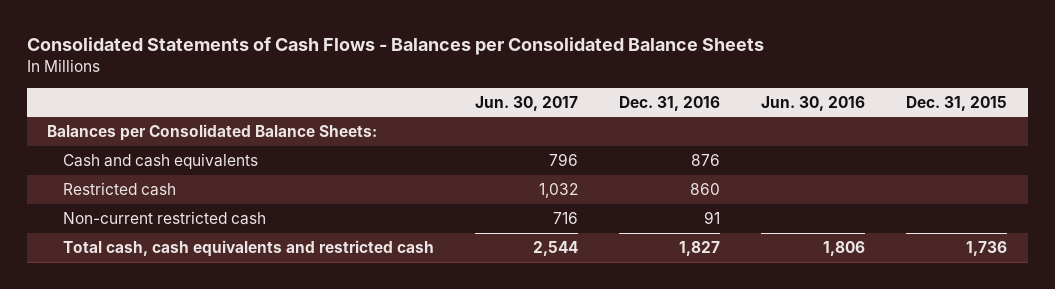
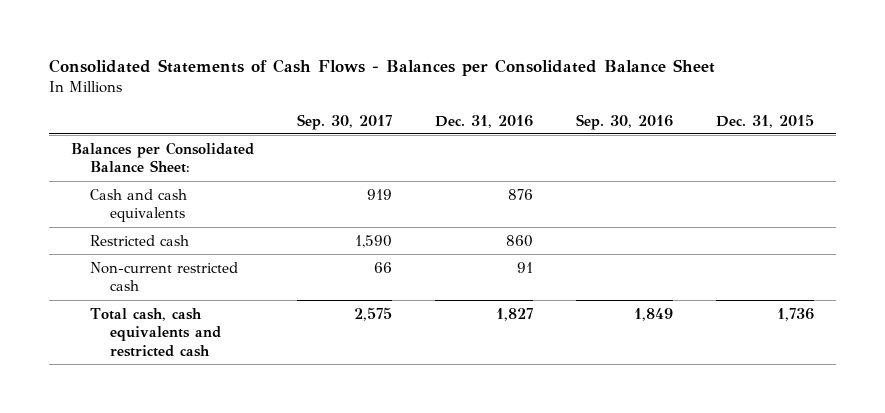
[26,37,764,56] Consolidated Statements of Cash Flows - Balances per Consolidated Balance Sheets -> [49,59,716,77] Consolidated Statements of Cash Flows - Balances per Consolidated Balance Sheet
[474,95,578,111] Jun. 30, 2017 -> none
[761,95,866,111] Jun. 30, 2016 -> none
none -> [296,113,392,130] Sep. 30, 2017
none -> [576,113,674,130] Sep. 30, 2016
[47,124,378,142] Balances per Consolidated Balance Sheets: -> [70,141,254,174] Balances per Consolidated Balance Sheet:

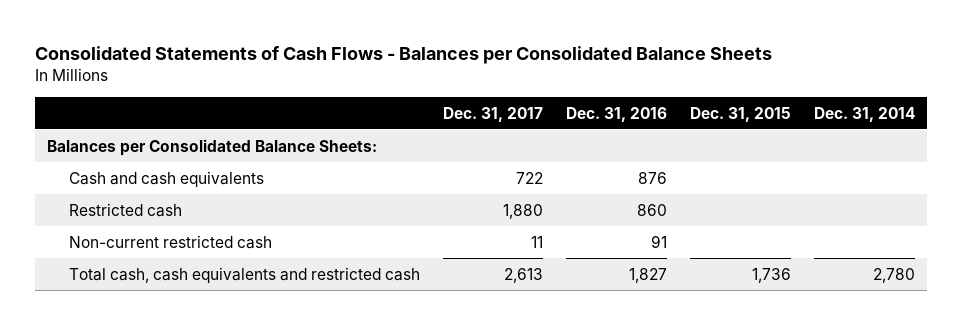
[49,59,716,77] Consolidated Statements of Cash Flows - Balances per Consolidated Balance Sheet -> [35,45,773,64] Consolidated Statements of Cash Flows - Balances per Consolidated Balance Sheets
[296,113,392,130] Sep. 30, 2017 -> none
[576,113,674,130] Sep. 30, 2016 -> none
none -> [442,106,543,122] Dec. 31, 2017
none -> [814,106,916,122] Dec. 31, 2014
[70,141,254,174] Balances per Consolidated Balance Sheet: -> [46,138,377,156] Balances per Consolidated Balance Sheets:

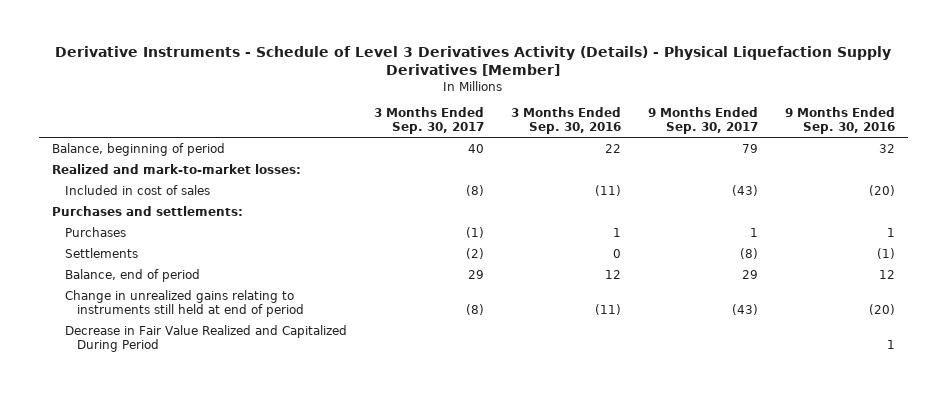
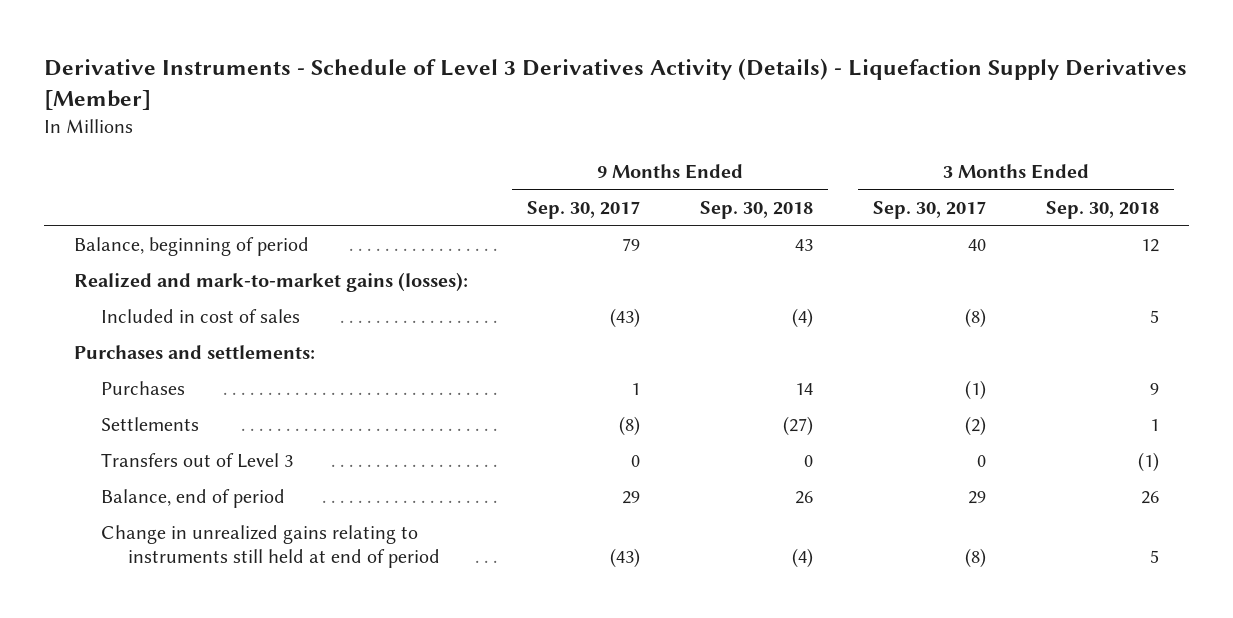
[55,45,892,76] Derivative Instruments - Schedule of Level 3 Derivatives Activity (Details) - Physical Liquefaction Supply Derivatives [Member] -> [43,57,1187,111] Derivative Instruments - Schedule of Level 3 Derivatives Activity (Details) - Liquefaction Supply Derivatives [Member]
[510,106,621,135] 3 Months Ended Sep. 30, 2016 -> none
[784,106,895,135] 9 Months Ended Sep. 30, 2016 -> none
none -> [700,200,814,219] Sep. 30, 2018
none -> [1046,200,1160,219] Sep. 30, 2018
[52,163,302,174] Realized and mark-to-market losses: -> [73,271,468,292] Realized and mark-to-market gains (losses):
none -> [100,452,293,468] Transfers out of Level 3
[64,324,347,353] Decrease in Fair Value Realized and Capitalized During Period -> none

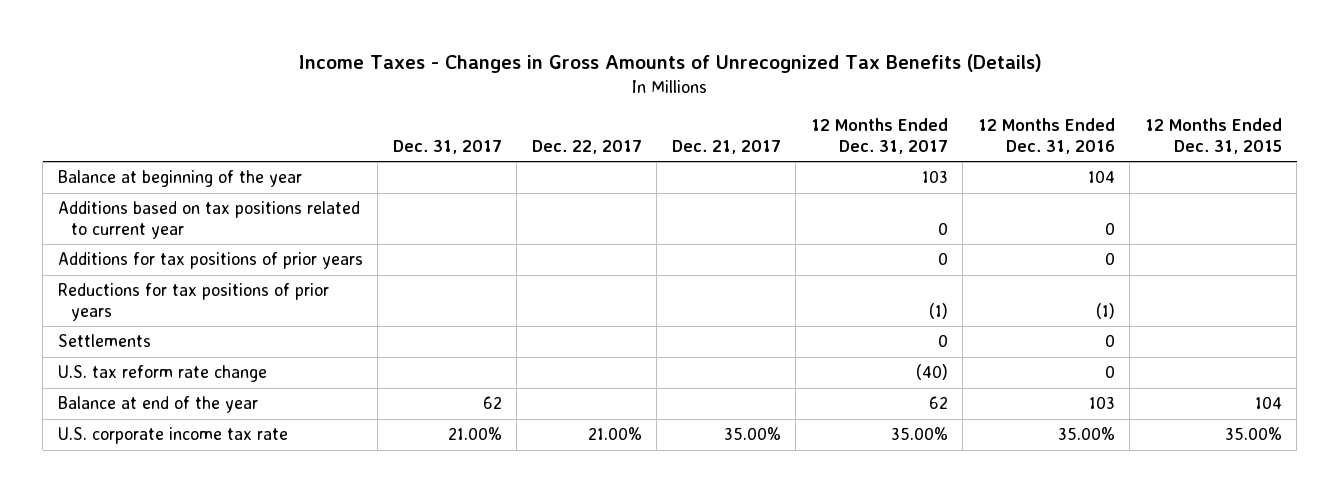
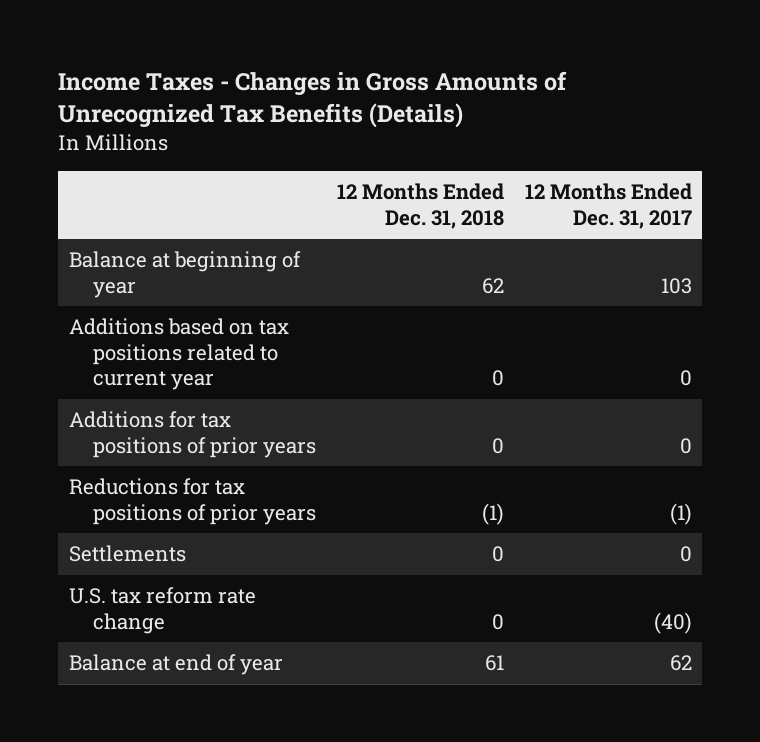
[392,139,502,154] Dec. 31, 2017 -> none
[531,139,642,154] Dec. 22, 2017 -> none
[671,139,781,154] Dec. 21, 2017 -> none
[977,118,1115,154] 12 Months Ended Dec. 31, 2016 -> none
[1144,118,1282,154] 12 Months Ended Dec. 31, 2015 -> none
none -> [337,183,505,229] 12 Months Ended Dec. 31, 2018
[57,170,302,188] Balance at beginning of the year -> [68,251,301,298] Balance at beginning of year
[57,427,288,445] U.S. corporate income tax rate -> none
[57,396,258,414] Balance at end of the year -> [68,654,283,676] Balance at end of year

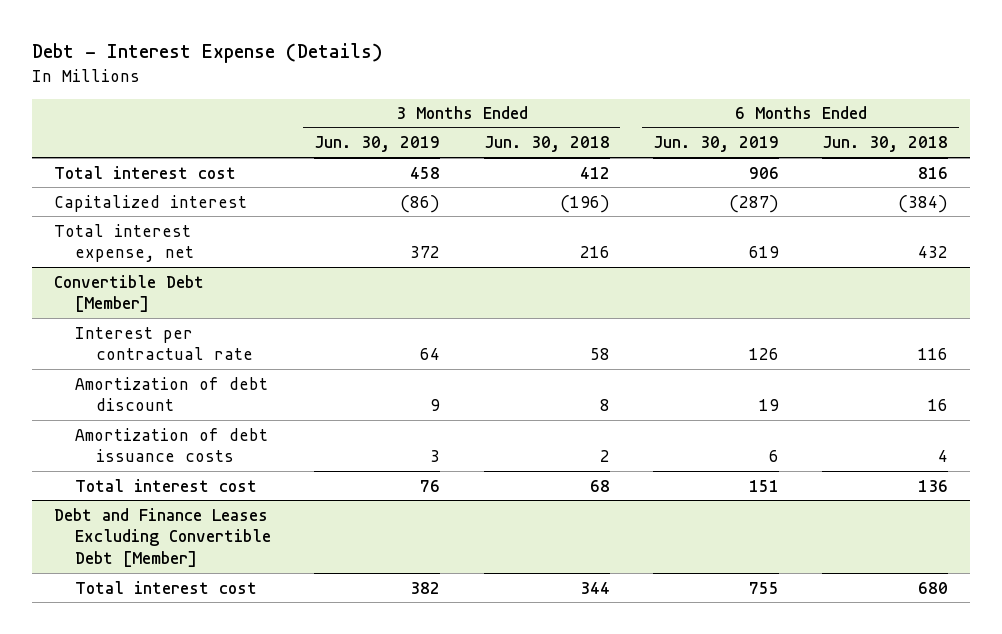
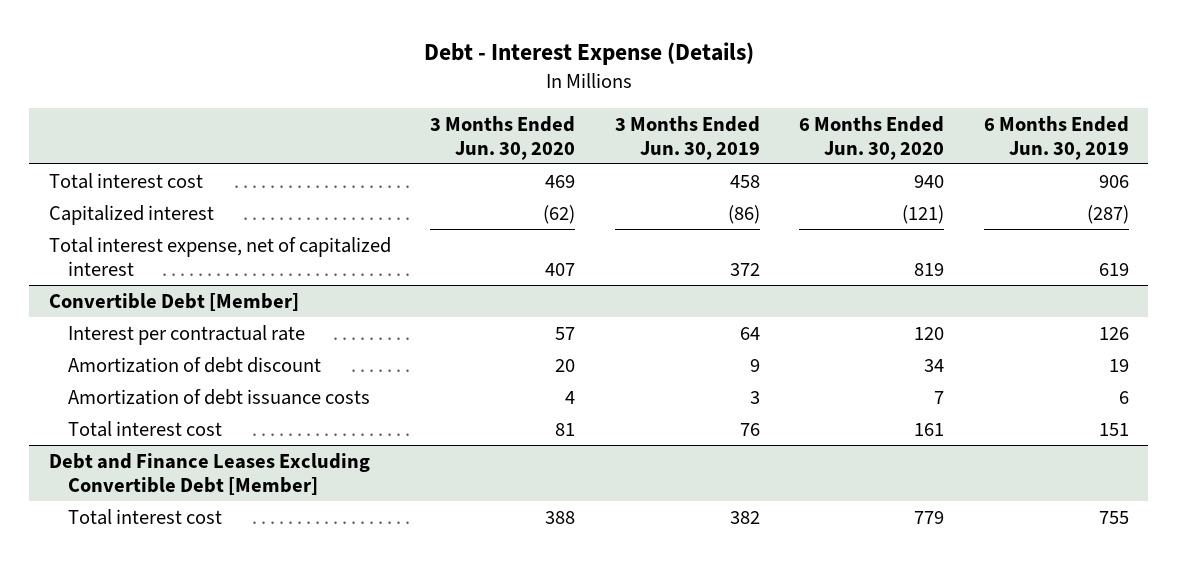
[483,136,610,153] Jun. 30, 2018 -> none
[822,136,949,153] Jun. 30, 2018 -> none
none -> [430,115,576,160] 3 Months Ended Jun. 30, 2020
none -> [799,115,945,160] 6 Months Ended Jun. 30, 2020
[53,223,194,263] Total interest expense, net -> [48,236,391,276] Total interest expense, net of capitalized interest

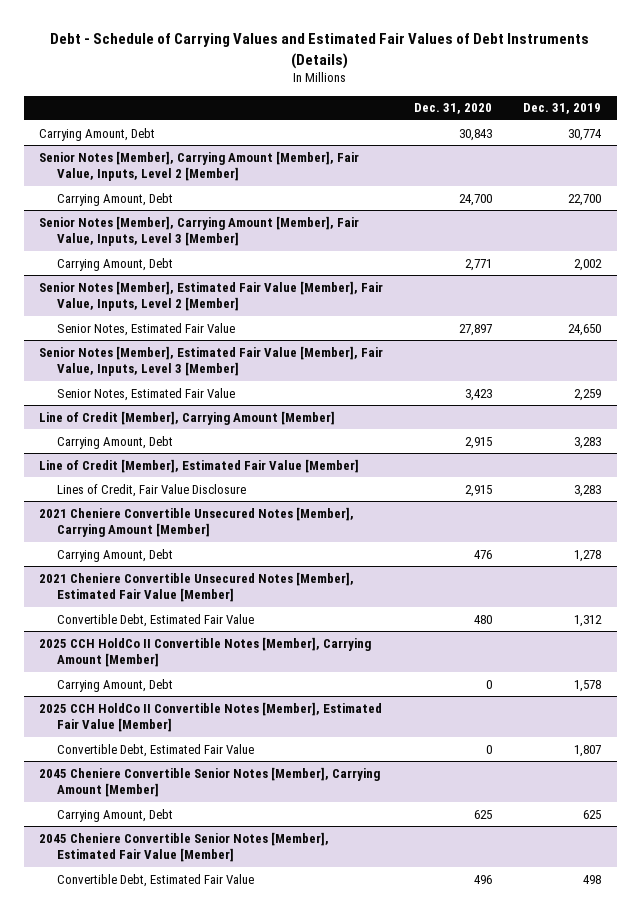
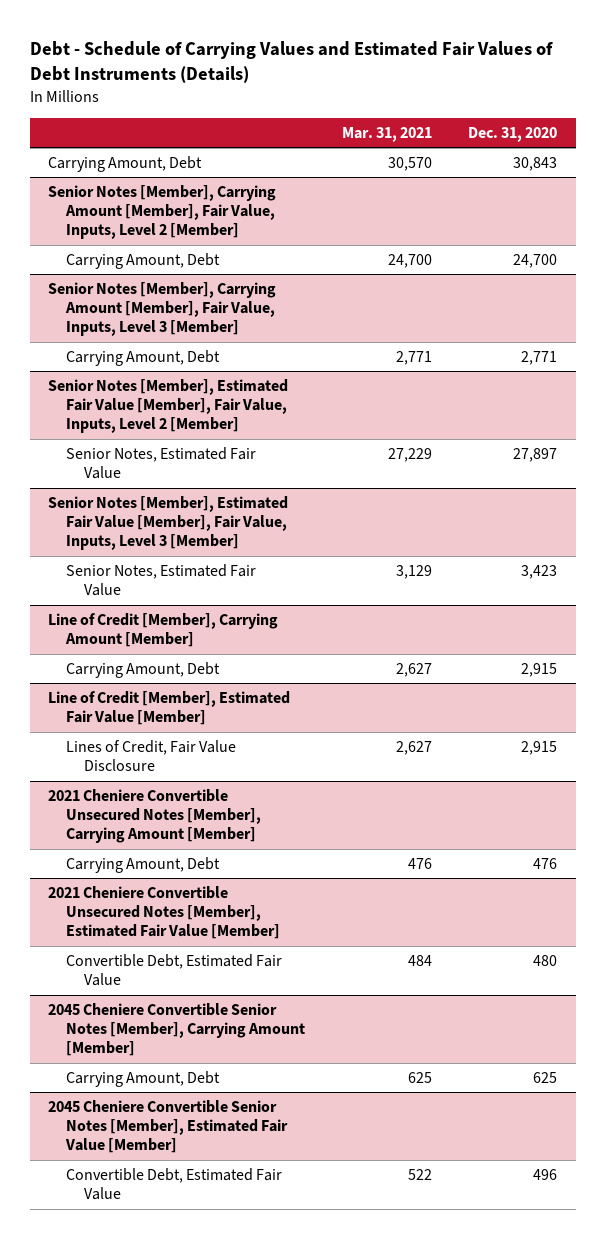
[523,103,602,115] Dec. 31, 2019 -> none
none -> [341,127,432,143] Mar. 31, 2021
[39,636,372,668] 2025 CCH HoldCo II Convertible Notes [Member], Carrying Amount [Member] -> none
[57,678,174,692] Carrying Amount, Debt -> none
[39,701,383,733] 2025 CCH HoldCo II Convertible Notes [Member], Estimated Fair Value [Member] -> none
[57,743,255,757] Convertible Debt, Estimated Fair Value -> none

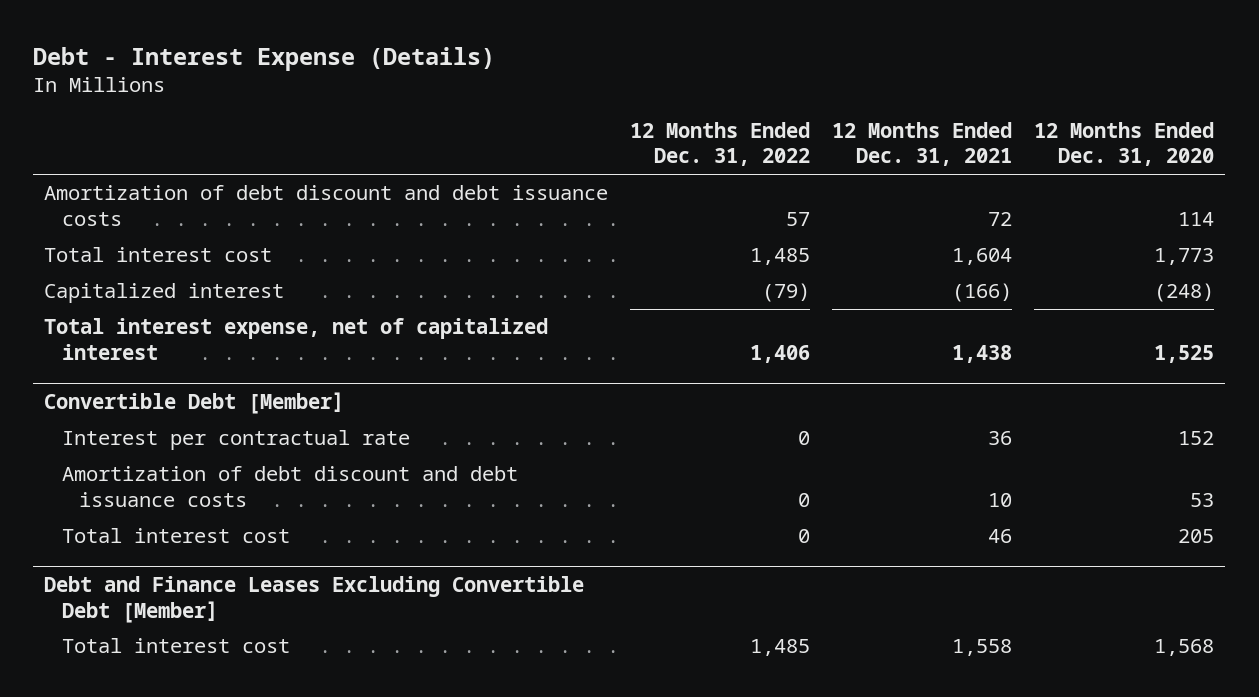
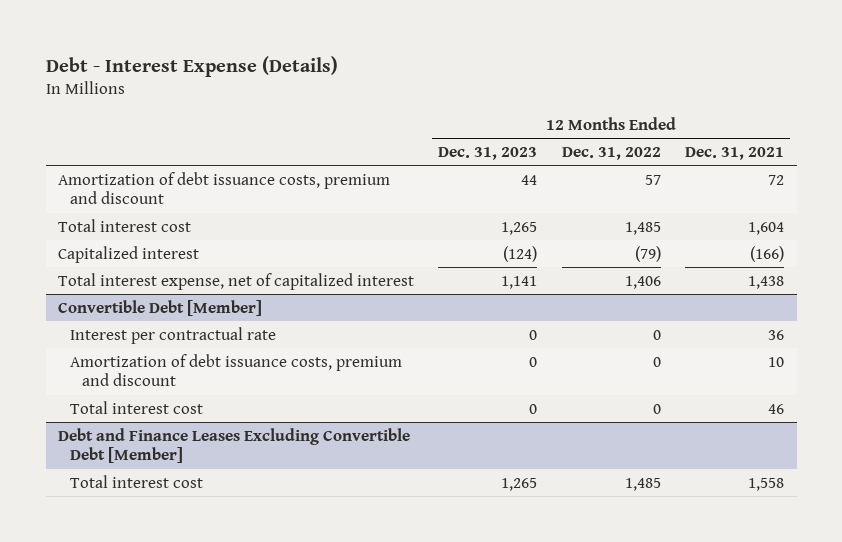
[1034,121,1215,167] 12 Months Ended Dec. 31, 2020 -> none
none -> [438,146,538,160] Dec. 31, 2023
[44,185,609,226] Amortization of debt discount and debt issuance costs -> [57,171,390,205] Amortization of debt issuance costs, premium and discount
[61,466,518,507] Amortization of debt discount and debt issuance costs -> [69,353,402,387] Amortization of debt issuance costs, premium and discount

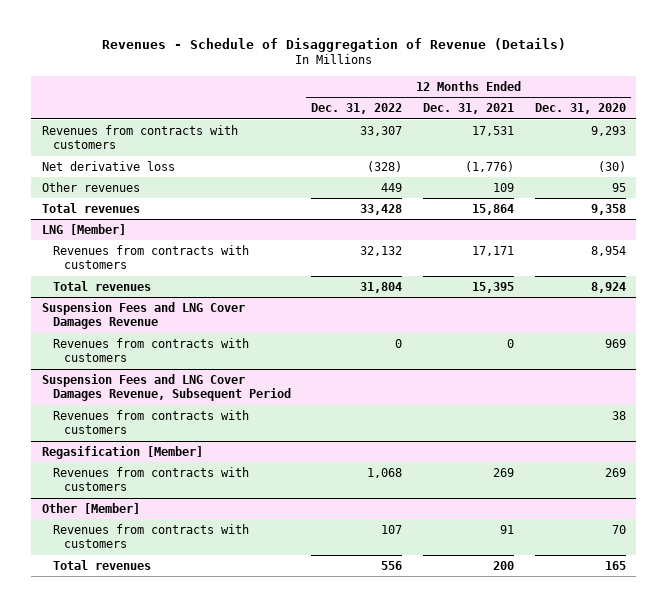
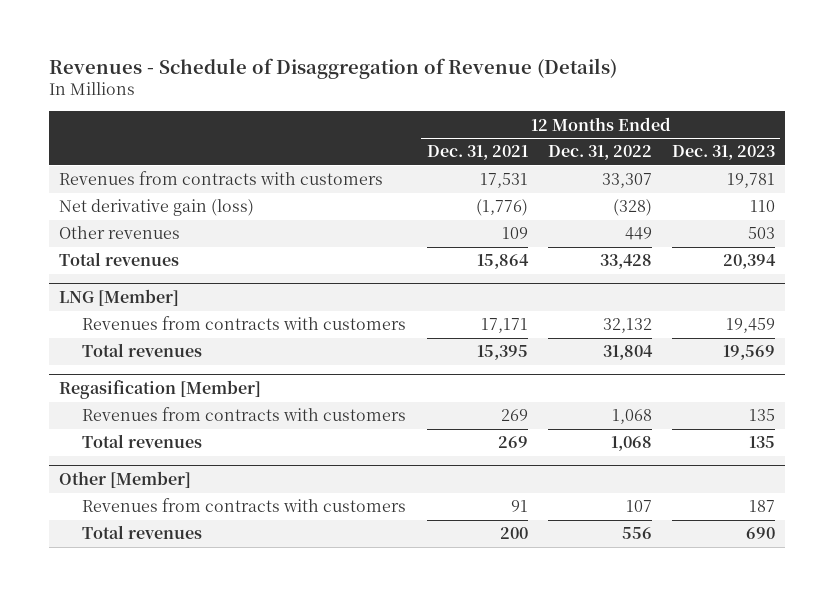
[534,103,626,115] Dec. 31, 2020 -> none
none -> [672,145,776,161] Dec. 31, 2023
[41,160,175,171] Net derivative loss -> [59,199,255,217] Net derivative gain (loss)
[41,301,245,330] Suspension Fees and LNG Cover Damages Revenue -> none
[52,337,249,363] Revenues from contracts with customers -> none
[41,373,291,402] Suspension Fees and LNG Cover Damages Revenue, Subsequent Period -> none
[52,409,249,435] Revenues from contracts with customers -> none
none -> [82,434,203,449] Total revenues

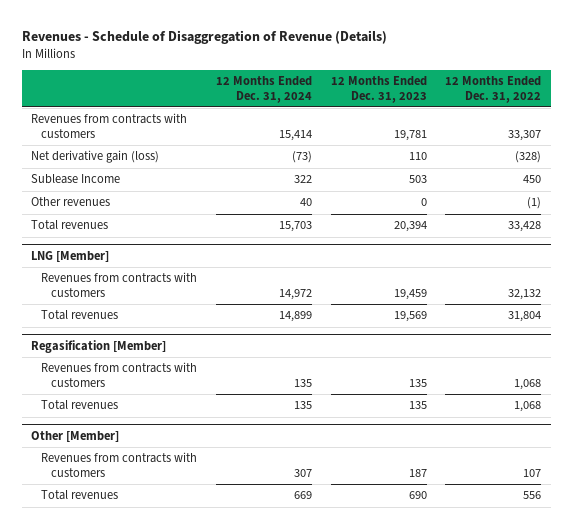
[426,145,528,161] Dec. 31, 2021 -> none
none -> [215,76,312,103] 12 Months Ended Dec. 31, 2024
none -> [31,174,121,185] Sublease Income
[624,227,652,241] 449 -> [527,197,542,210] (1)
[748,227,776,240] 503 -> [420,198,427,207] 0

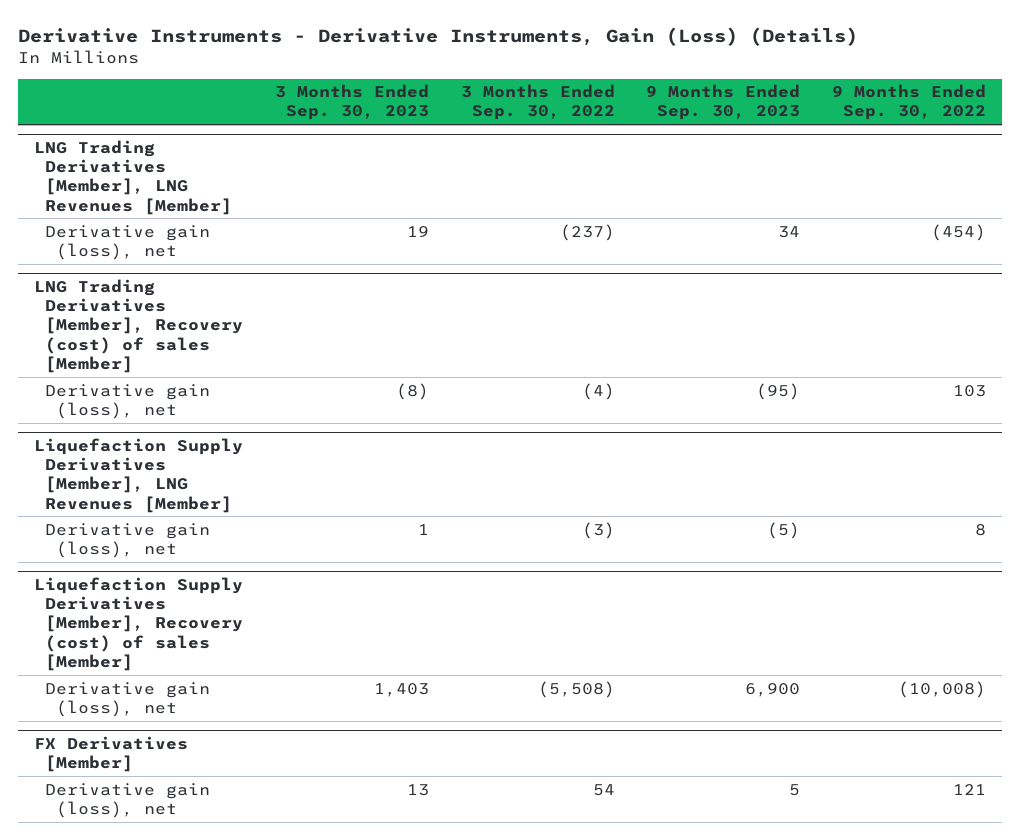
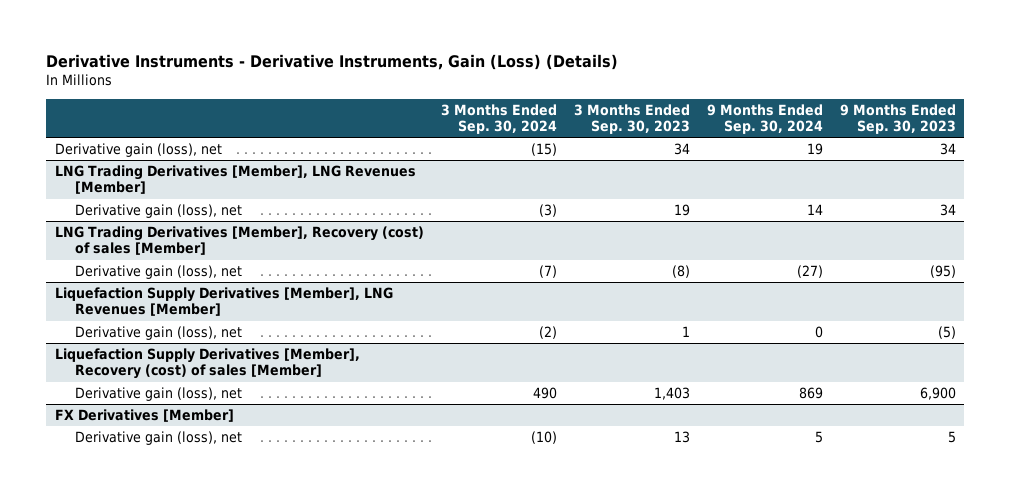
[460,84,615,121] 3 Months Ended Sep. 30, 2022 -> none
[831,84,986,121] 9 Months Ended Sep. 30, 2022 -> none
none -> [440,103,557,134] 3 Months Ended Sep. 30, 2024
none -> [706,103,823,134] 9 Months Ended Sep. 30, 2024
none -> [54,143,222,158] Derivative gain (loss), net

